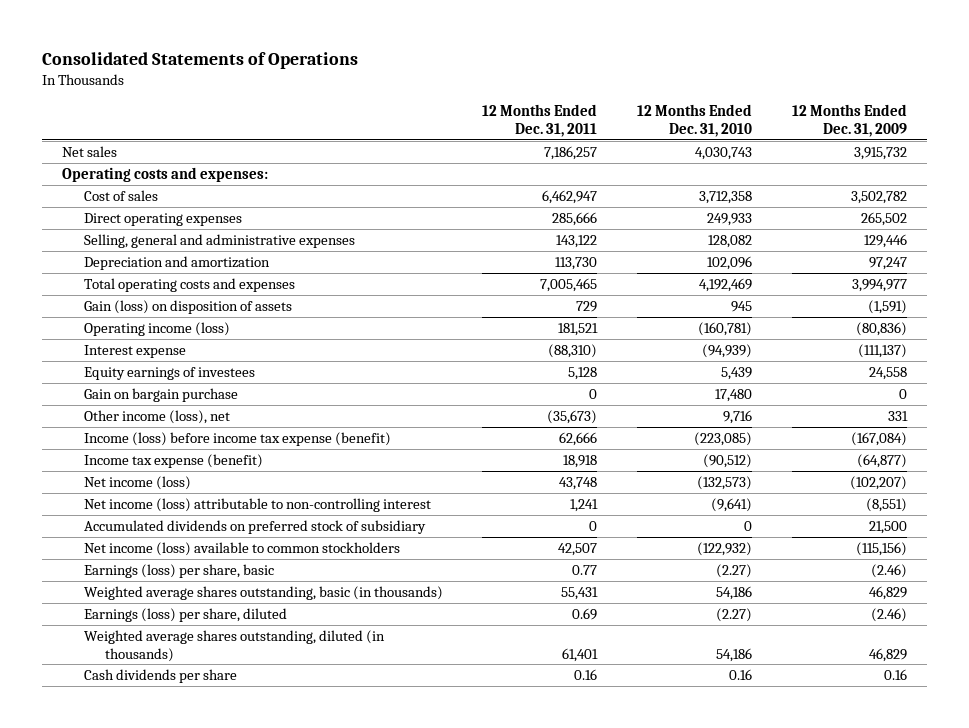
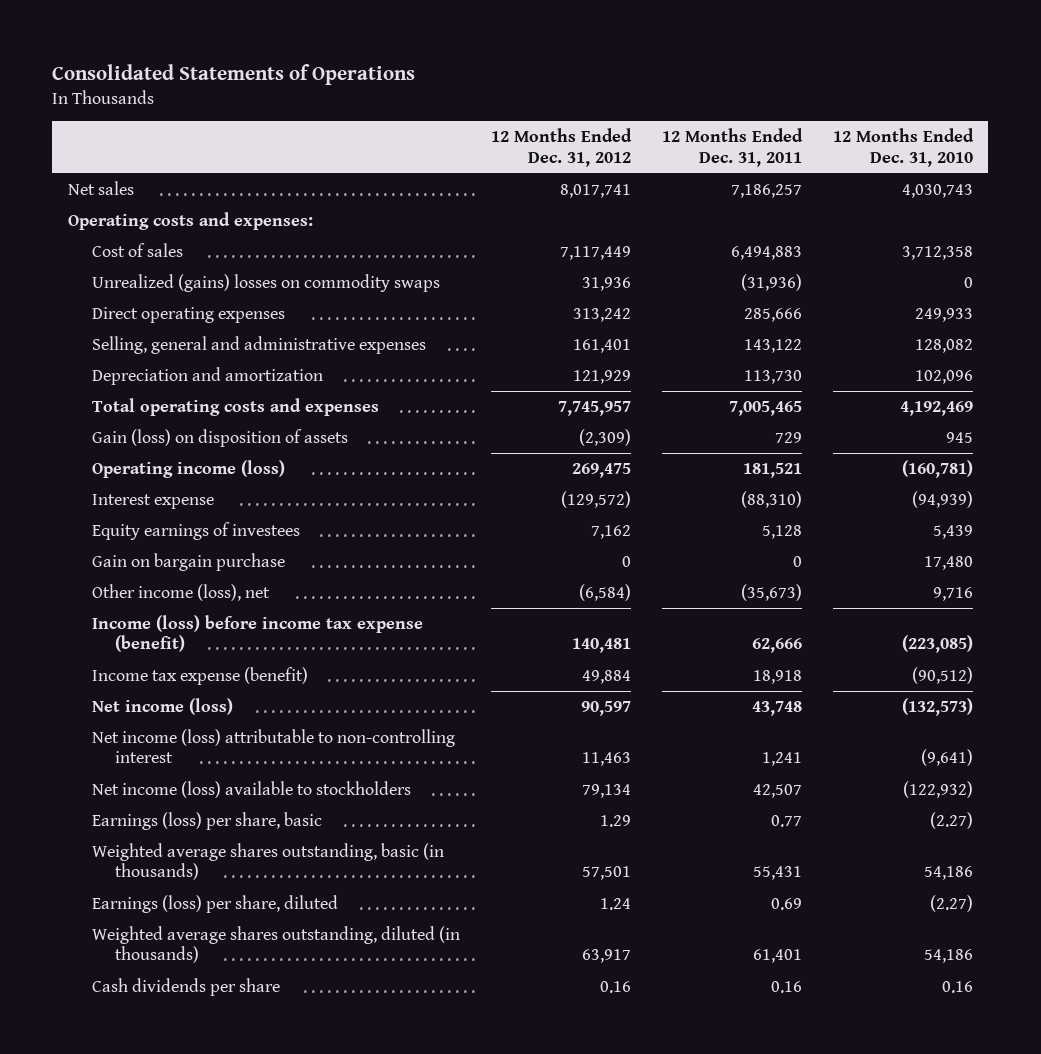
[792,104,908,138] 12 Months Ended Dec. 31, 2009 -> none
none -> [490,128,632,167] 12 Months Ended Dec. 31, 2012
[542,190,598,205] 6,462,947 -> [730,246,802,261] 6,494,883
none -> [91,274,440,293] Unrealized (gains) losses on commodity swaps
[83,520,426,535] Accumulated dividends on preferred stock of subsidiary -> none
[83,542,400,557] Net income (loss) available to common stockholders -> [91,781,411,799] Net income (loss) available to stockholders

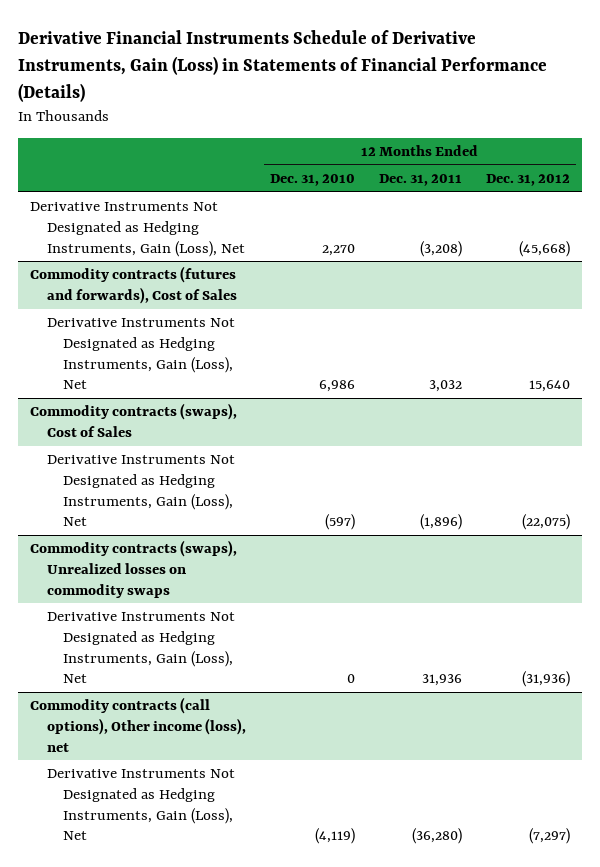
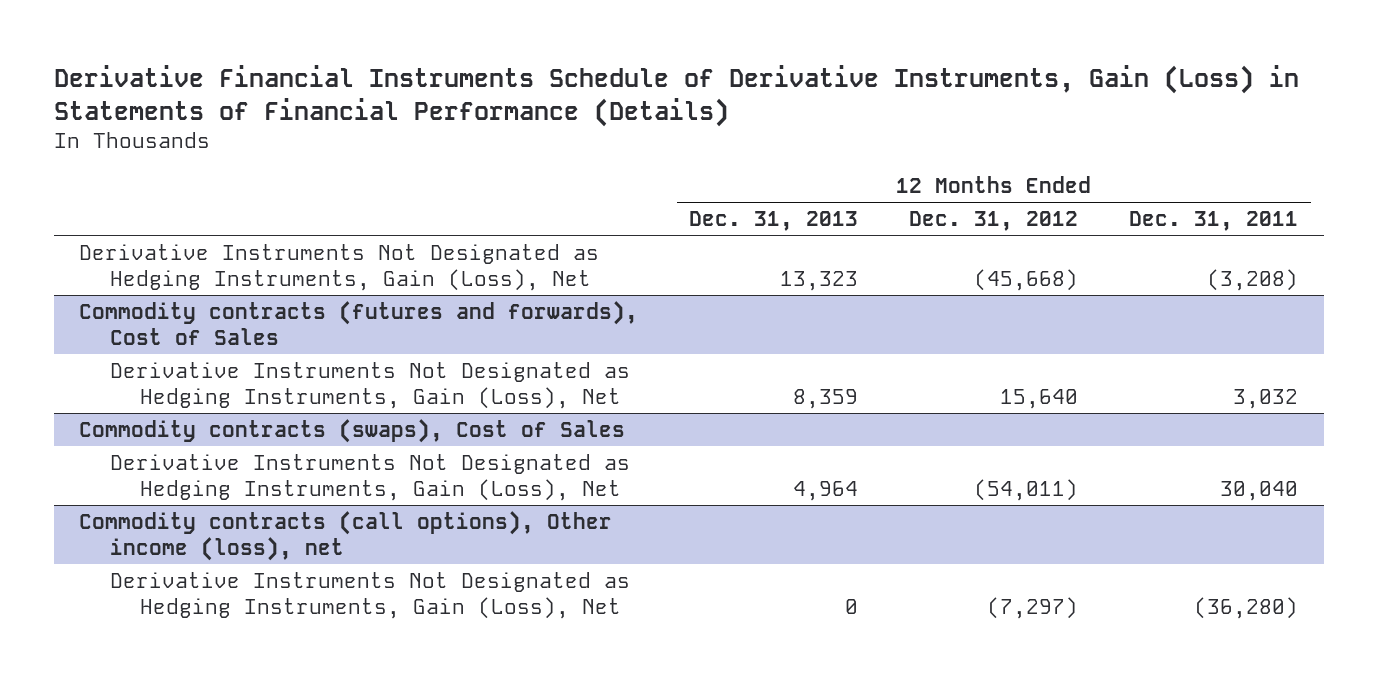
[269,174,355,187] Dec. 31, 2010 -> none
none -> [689,211,859,232] Dec. 31, 2013
[29,540,237,598] Commodity contracts (swaps), Unrealized losses on commodity swaps -> none
[46,612,235,684] Derivative Instruments Not Designated as Hedging Instruments, Gain (Loss), Net -> none
[420,514,463,531] (1,896) -> [1220,480,1299,501] 30,040
[522,514,571,531] (22,075) -> [974,478,1079,501] (54,011)

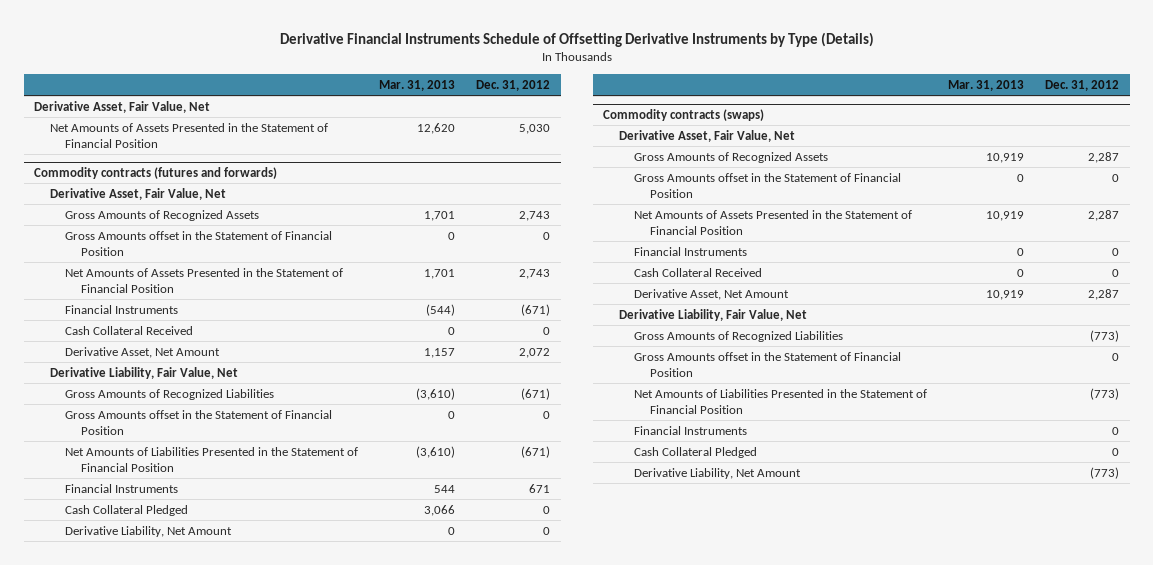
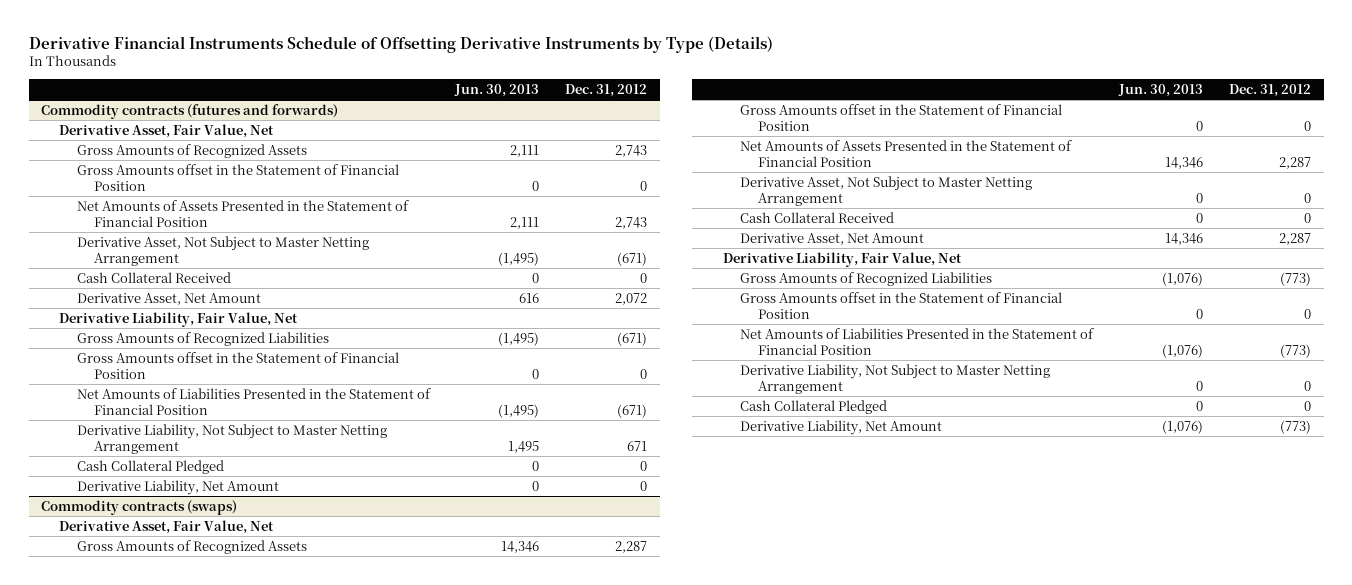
[379,79,456,91] Mar. 31, 2013 -> none
none -> [454,84,540,98] Jun. 30, 2013
[34,100,211,113] Derivative Asset, Fair Value, Net -> none
[49,122,328,149] Net Amounts of Assets Presented in the Statement of Financial Position -> none
[65,304,179,314] Financial Instruments -> [76,235,369,266] Derivative Asset, Not Subject to Master Netting Arrangement
[65,483,179,493] Financial Instruments -> [76,423,387,454] Derivative Liability, Not Subject to Master Netting Arrangement
[634,246,748,256] Financial Instruments -> none
none -> [740,175,1033,206] Derivative Asset, Not Subject to Master Netting Arrangement
[634,425,748,435] Financial Instruments -> none
none -> [740,363,1051,394] Derivative Liability, Not Subject to Master Netting Arrangement

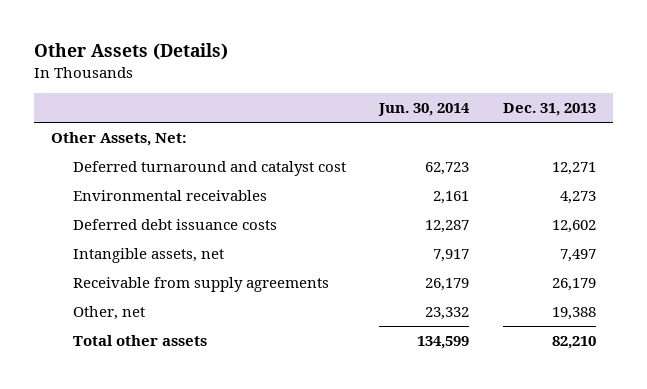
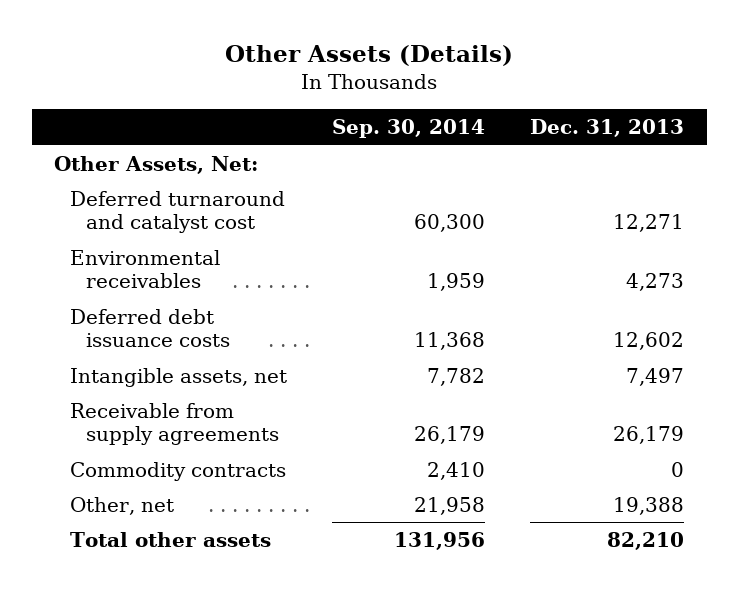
[378,103,471,117] Jun. 30, 2014 -> none
none -> [332,119,486,139] Sep. 30, 2014
none -> [70,461,287,481] Commodity contracts

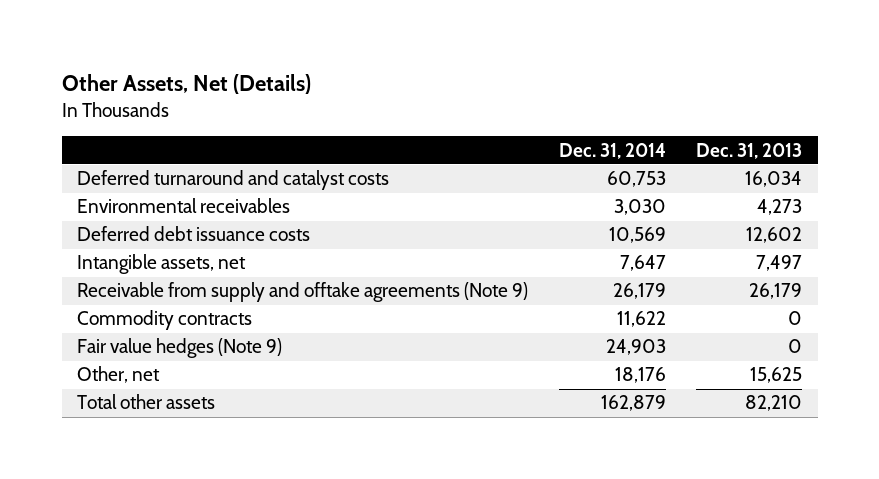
[225,45,514,67] Other Assets (Details) -> [61,74,311,95] Other Assets, Net (Details)
[332,119,486,139] Sep. 30, 2014 -> none
none -> [558,142,666,159] Dec. 31, 2014
[54,155,259,174] Other Assets, Net: -> none
[70,190,286,234] Deferred turnaround and catalyst cost -> [76,170,389,191] Deferred turnaround and catalyst costs
[613,214,685,233] 12,271 -> [745,171,803,188] 16,034
[70,402,280,446] Receivable from supply agreements -> [76,282,528,303] Receivable from supply and offtake agreements (Note 9)
none -> [76,338,282,359] Fair value hedges (Note 9)
[613,496,685,515] 19,388 -> [750,367,803,384] 15,625

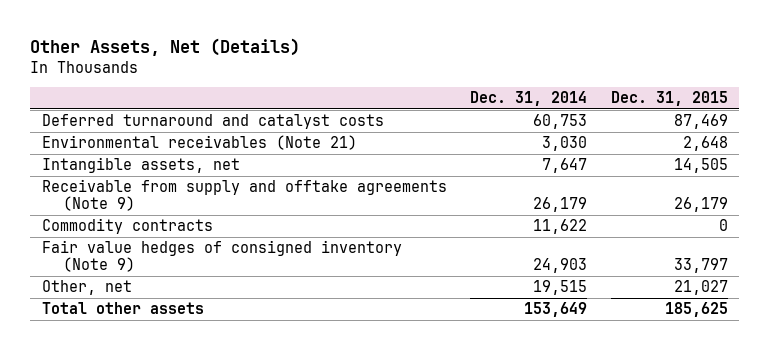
[696,142,803,159] Dec. 31, 2013 -> none
none -> [610,91,728,107] Dec. 31, 2015
[76,226,310,242] Deferred debt issuance costs -> none
[76,198,290,214] Environmental receivables -> [41,135,357,151] Environmental receivables (Note 21)
[76,338,282,359] Fair value hedges (Note 9) -> [41,240,402,273] Fair value hedges of consigned inventory (Note 9)
[614,367,666,384] 18,176 -> [533,280,588,296] 19,515
[600,395,666,412] 162,879 -> [524,302,588,318] 153,649

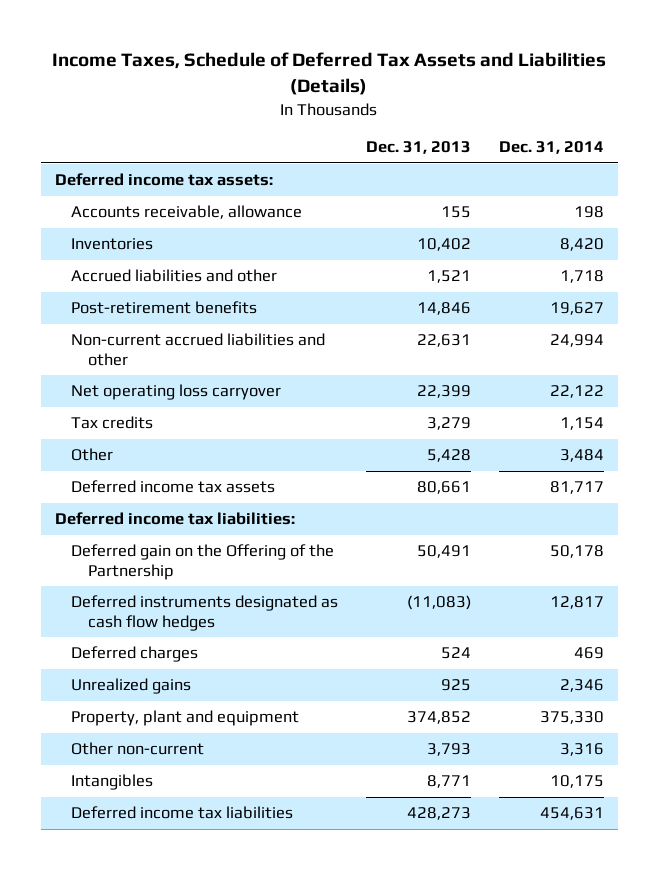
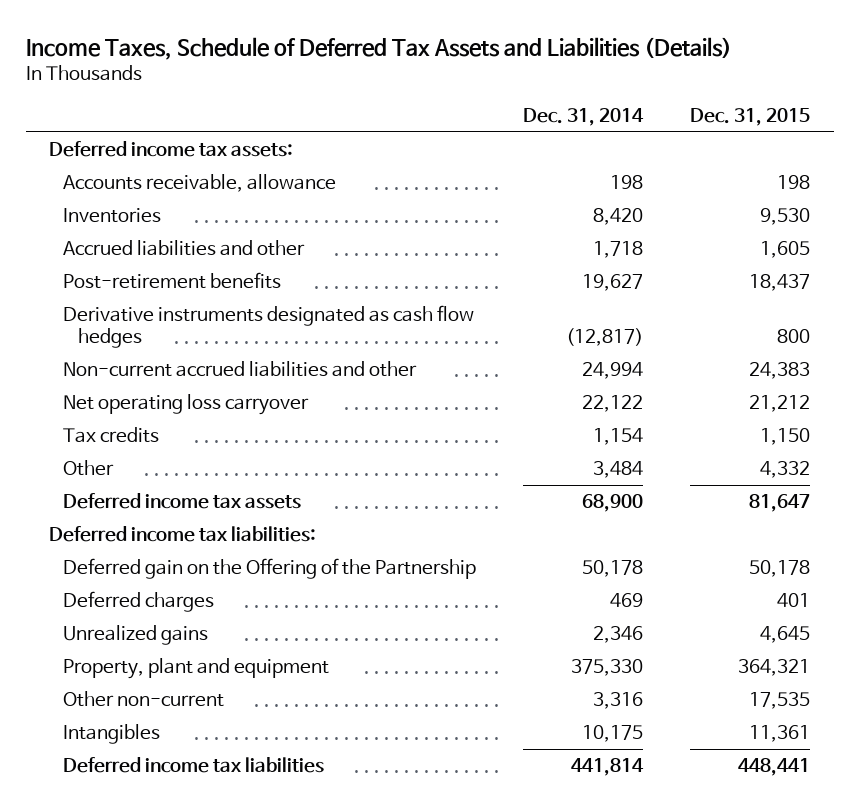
[366,141,472,155] Dec. 31, 2013 -> none
none -> [690,107,811,126] Dec. 31, 2015
none -> [63,305,475,349] Derivative instruments designated as cash flow hedges
[550,481,605,495] 81,717 -> [582,494,644,513] 68,900
[71,595,339,631] Deferred instruments designated as cash flow hedges -> none
[540,807,605,821] 454,631 -> [571,758,645,777] 441,814

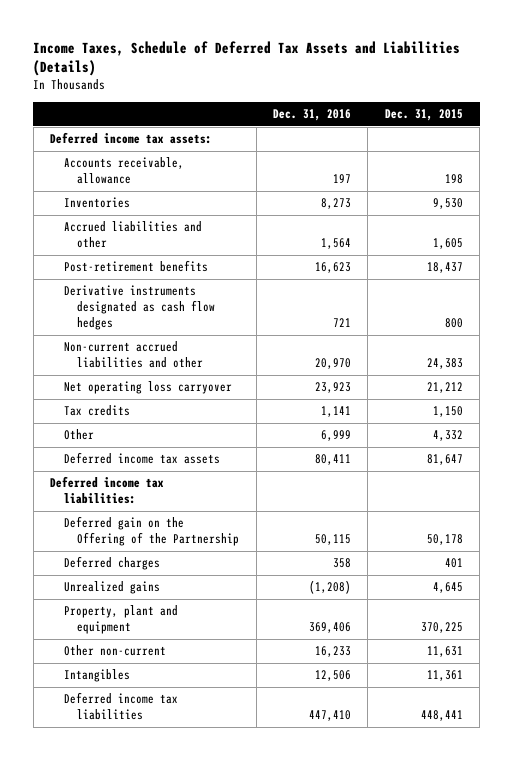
[523,107,645,126] Dec. 31, 2014 -> none
none -> [273,108,352,121] Dec. 31, 2016
[738,659,811,677] 364,321 -> [420,622,463,634] 370,225
[749,692,811,710] 17,535 -> [426,646,463,658] 11,631

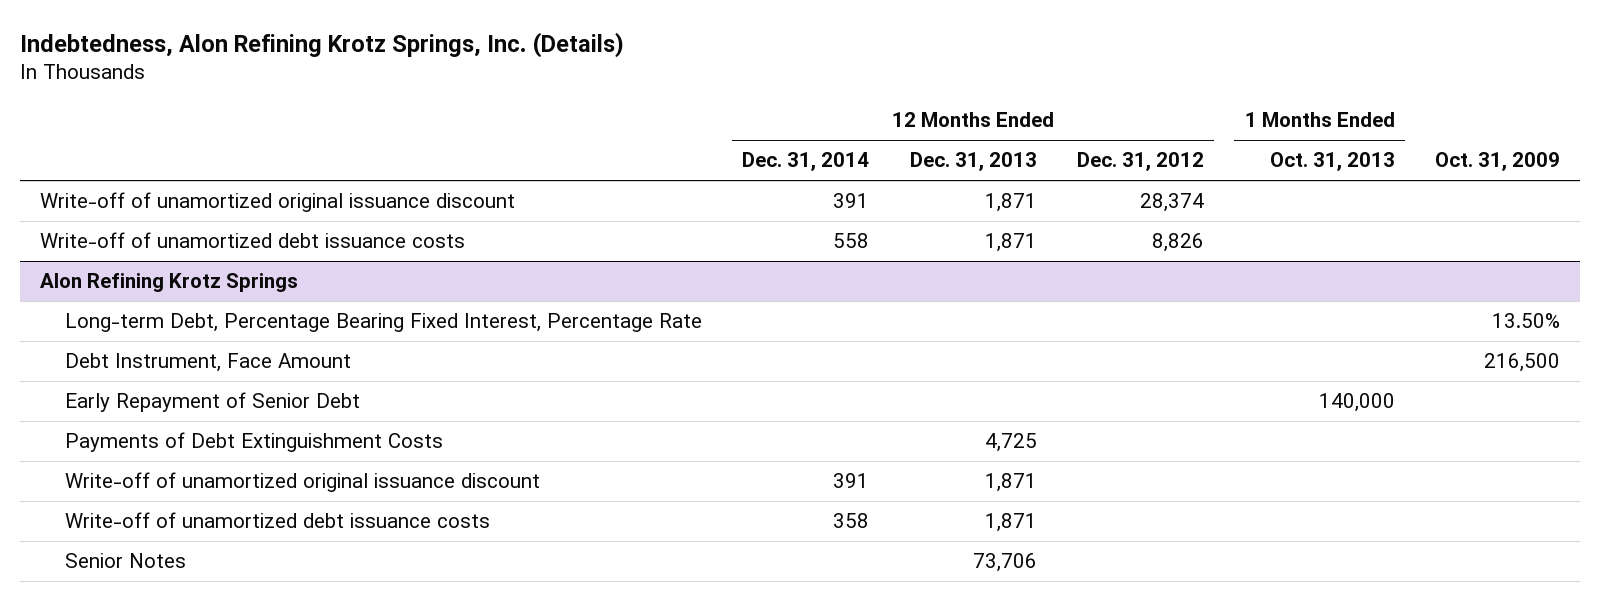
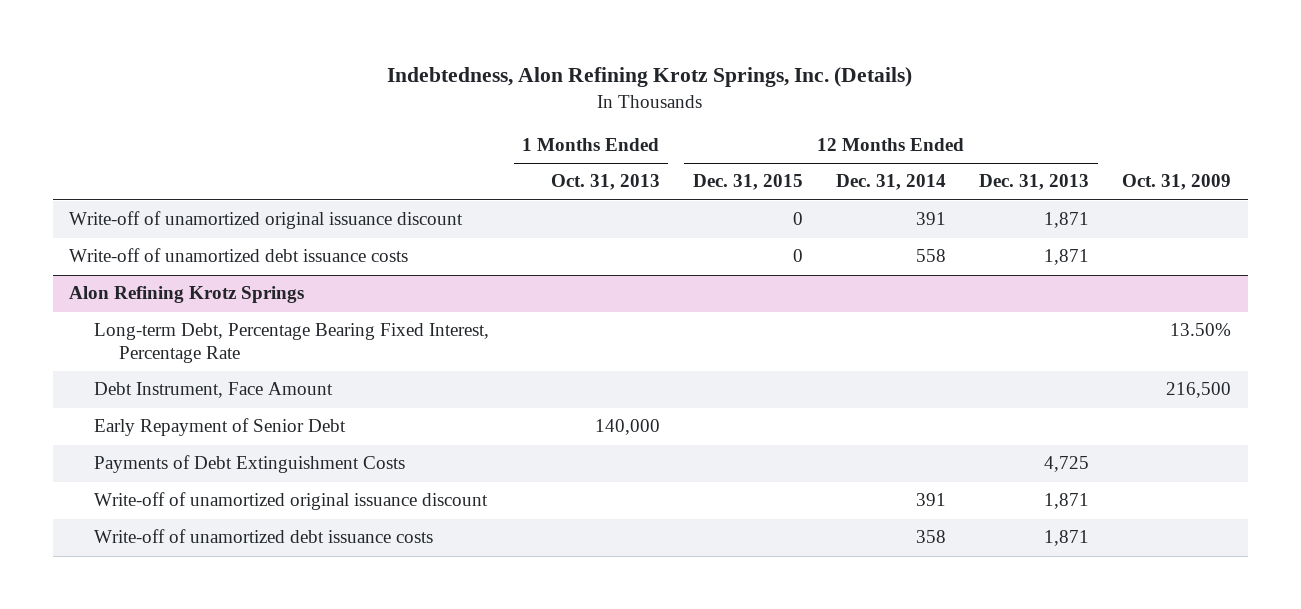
[1077,152,1205,172] Dec. 31, 2012 -> none
none -> [692,174,803,191] Dec. 31, 2015
[64,553,186,569] Senior Notes -> none

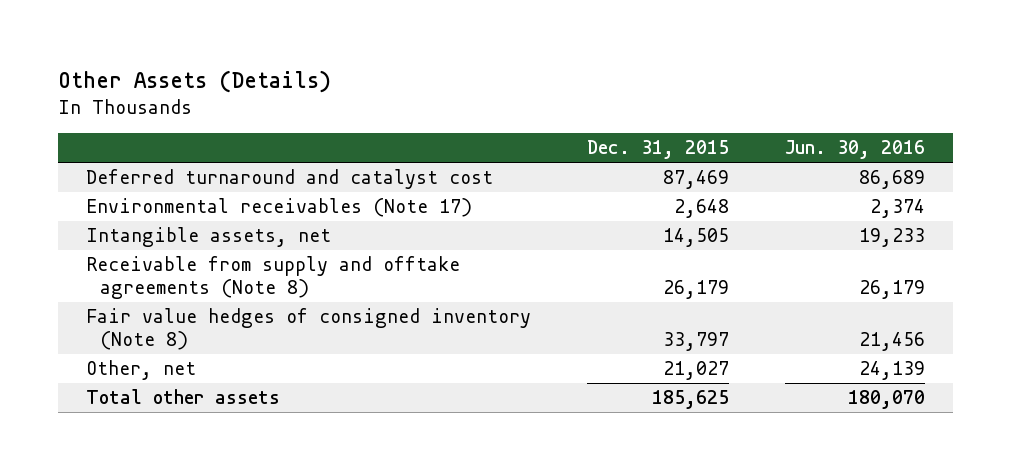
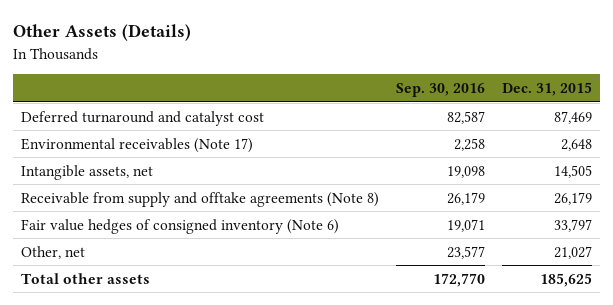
[785,140,926,160] Jun. 30, 2016 -> none
none -> [396,83,486,98] Sep. 30, 2016
[85,308,531,351] Fair value hedges of consigned inventory (Note 8) -> [21,218,340,234] Fair value hedges of consigned inventory (Note 6)

